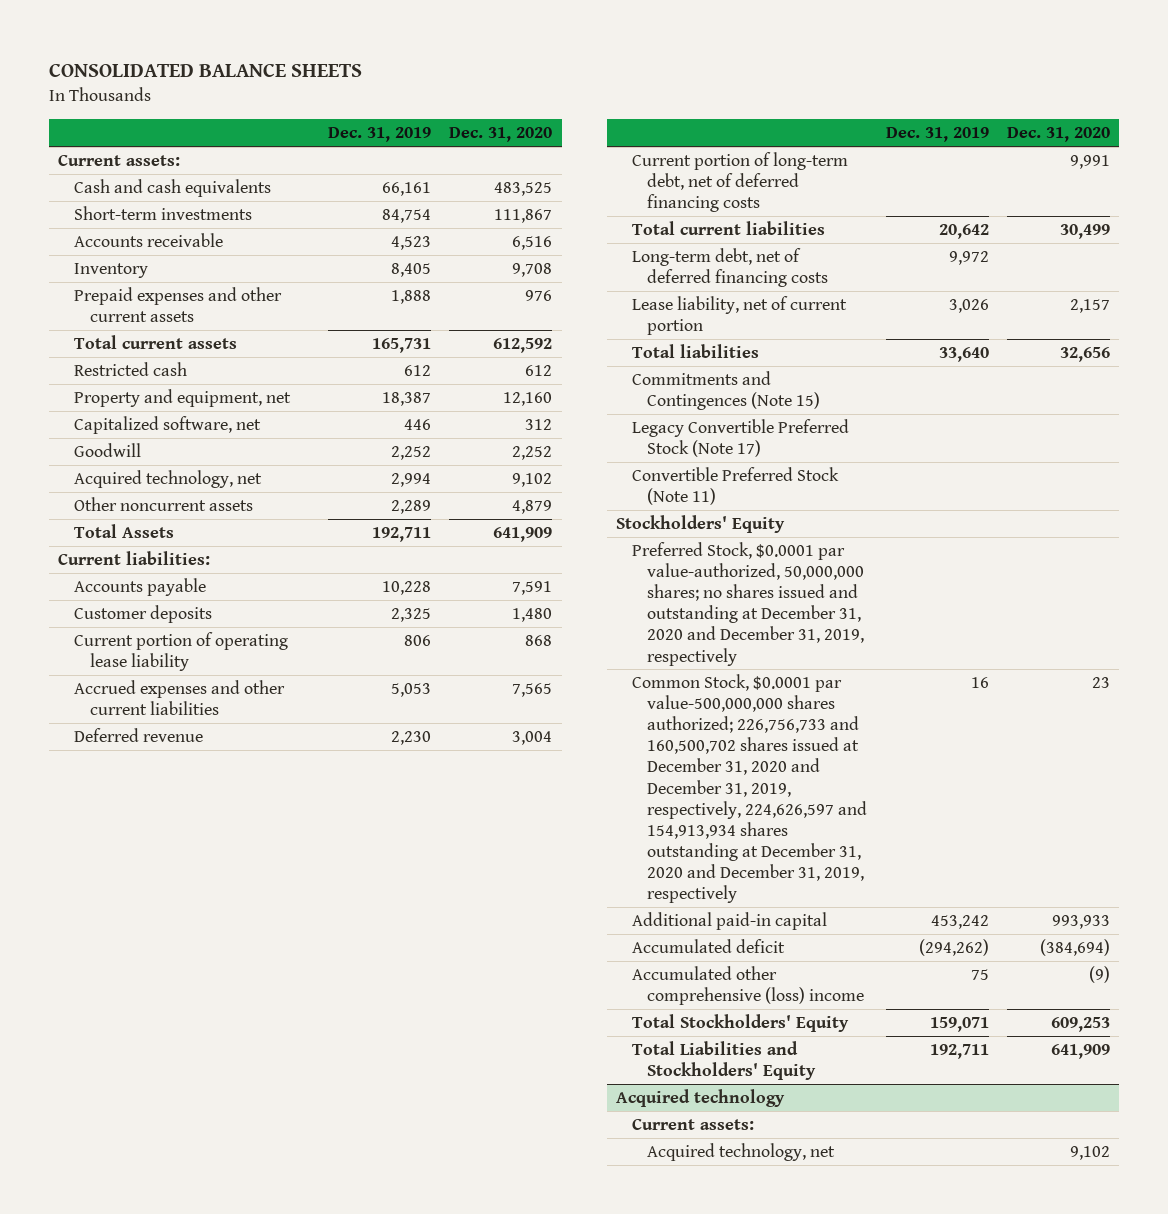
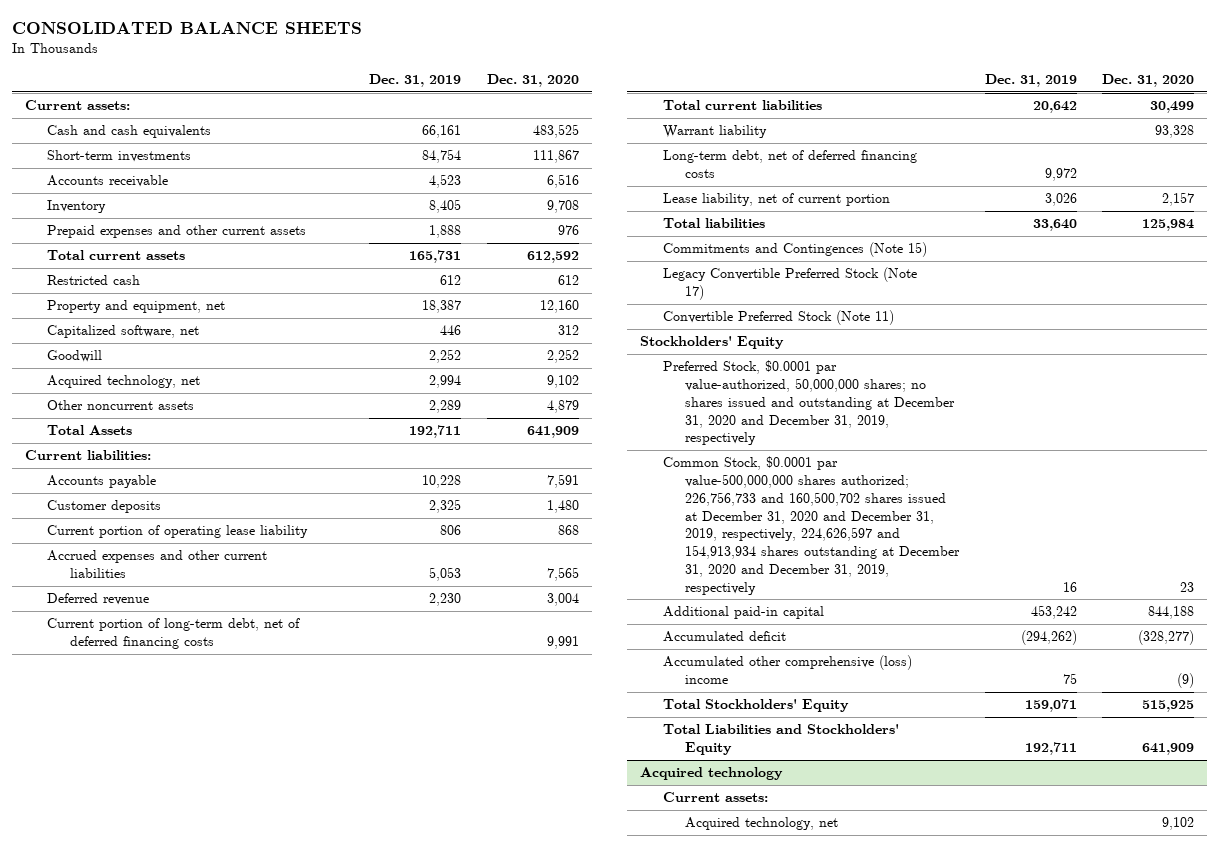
none -> [662,125,767,139] Warrant liability
[1059,346,1110,362] 32,656 -> [1142,219,1195,232] 125,984
[1051,914,1110,929] 993,933 -> [1148,606,1195,620] 844,188
[1039,938,1110,956] (384,694) -> [1138,630,1195,646] (328,277)
[1050,1016,1110,1032] 609,253 -> [1142,700,1195,713] 515,925

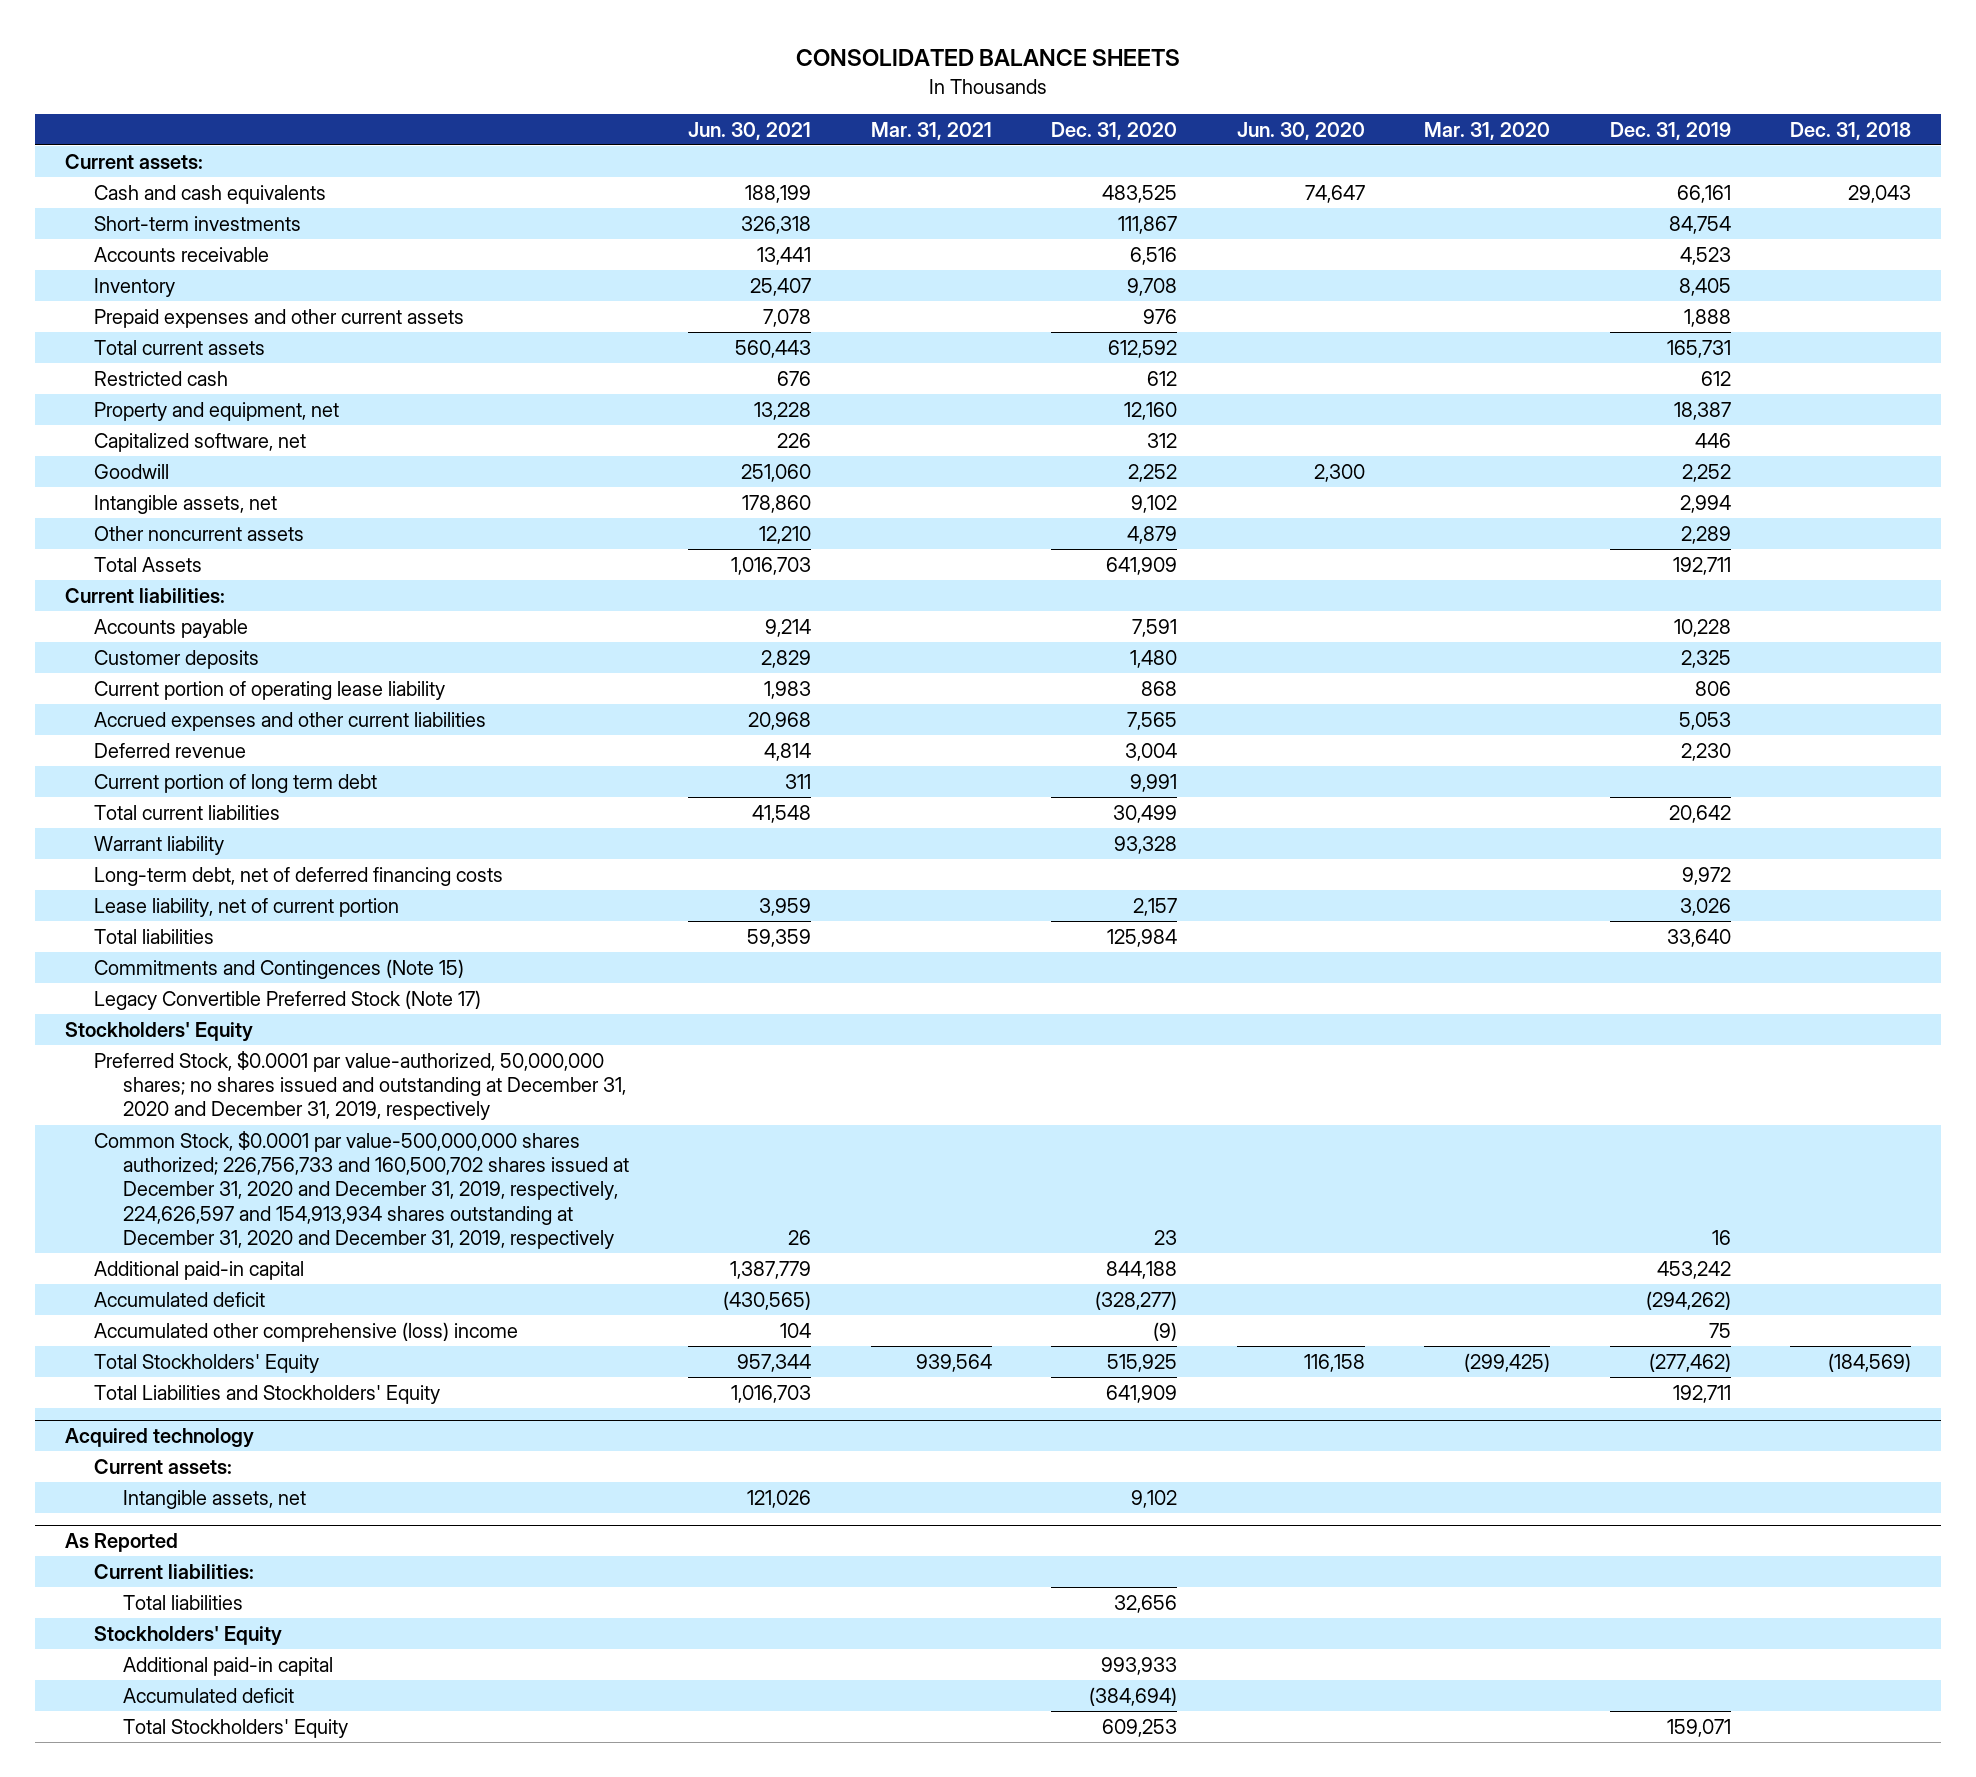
none -> [688,121,812,140] Jun. 30, 2021
none -> [870,121,992,140] Mar. 31, 2021
none -> [1236,121,1365,140] Jun. 30, 2020
none -> [1424,121,1551,140] Mar. 31, 2020
none -> [1790,121,1912,140] Dec. 31, 2018
[47,375,201,389] Acquired technology, net -> [93,494,277,514] Intangible assets, net
[47,618,301,650] Current portion of long-term debt, net of deferred financing costs -> [93,773,377,793] Current portion of long term debt
[662,310,894,326] Convertible Preferred Stock (Note 11) -> none
[1024,699,1077,713] 159,071 -> [1648,1352,1731,1372] (277,462)
[685,817,839,831] Acquired technology, net -> [122,1489,306,1509] Intangible assets, net
none -> [64,1532,178,1552] As Reported
none -> [93,1563,254,1579] Current liabilities:
none -> [122,1594,243,1610] Total liabilities
none -> [93,1625,282,1646] Stockholders' Equity
none -> [122,1656,333,1676] Additional paid-in capital
none -> [122,1687,294,1703] Accumulated deficit
none -> [122,1718,348,1738] Total Stockholders' Equity

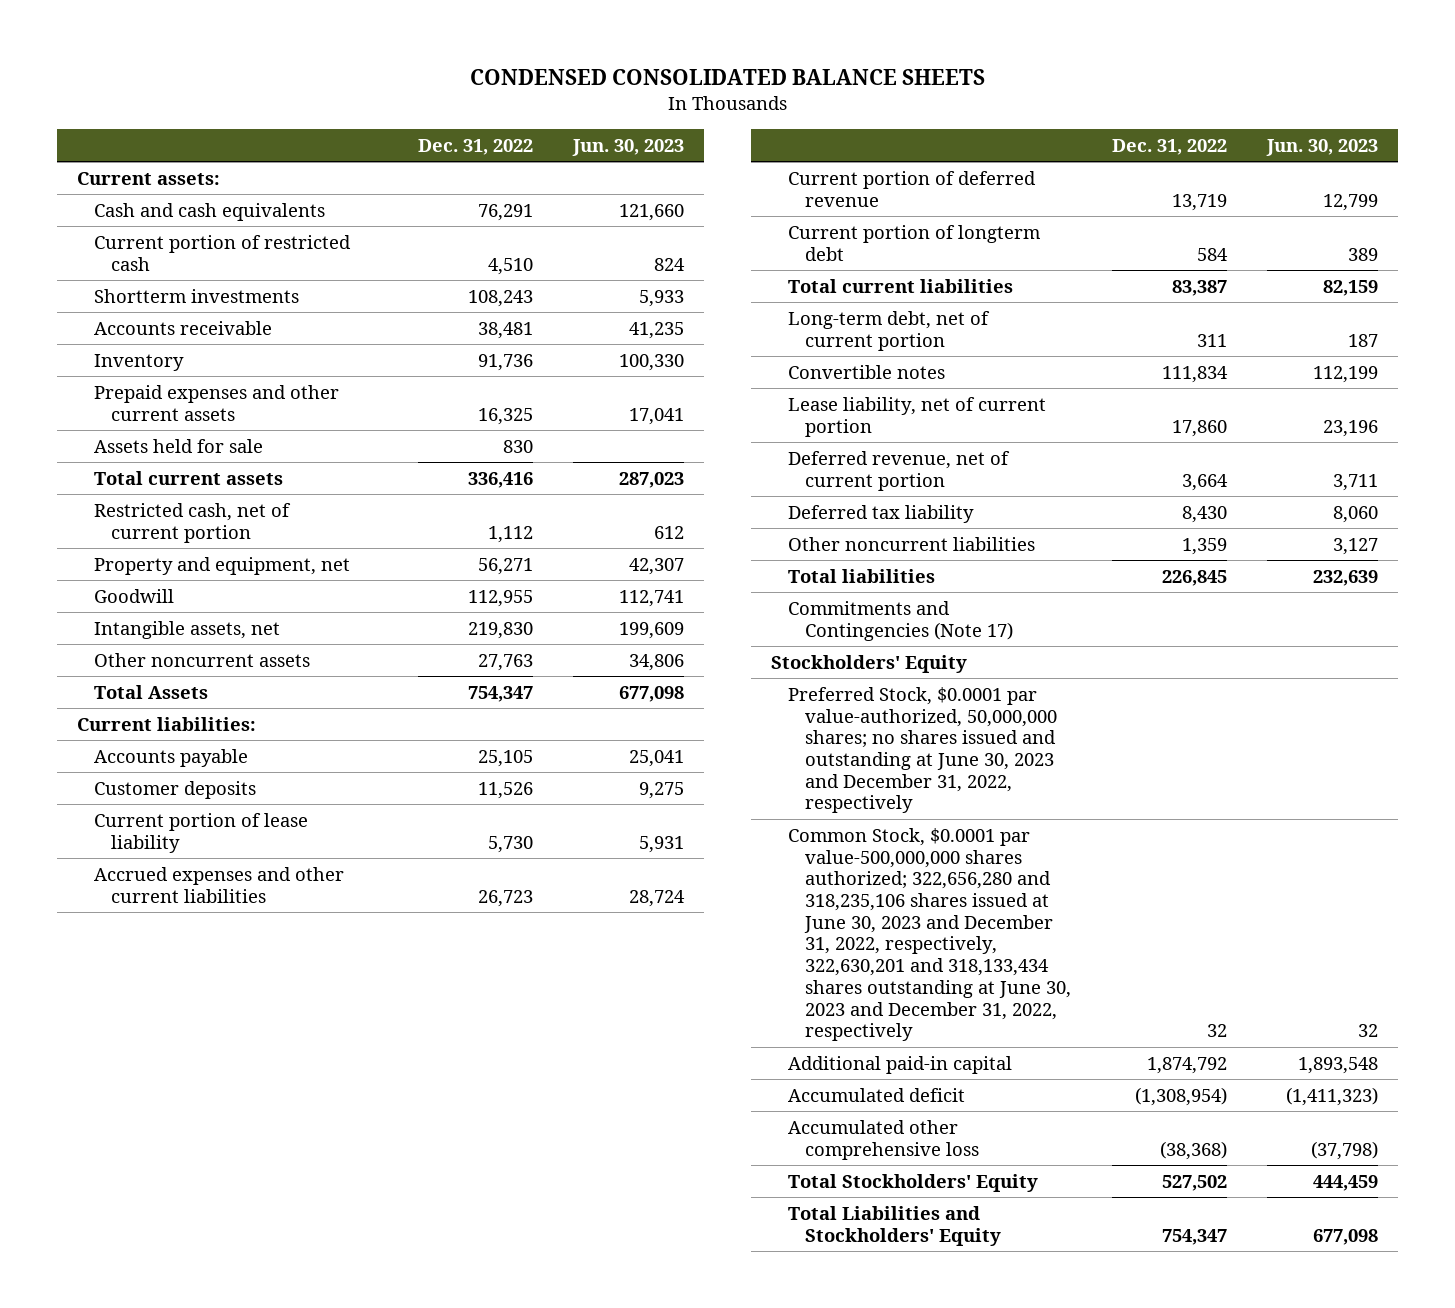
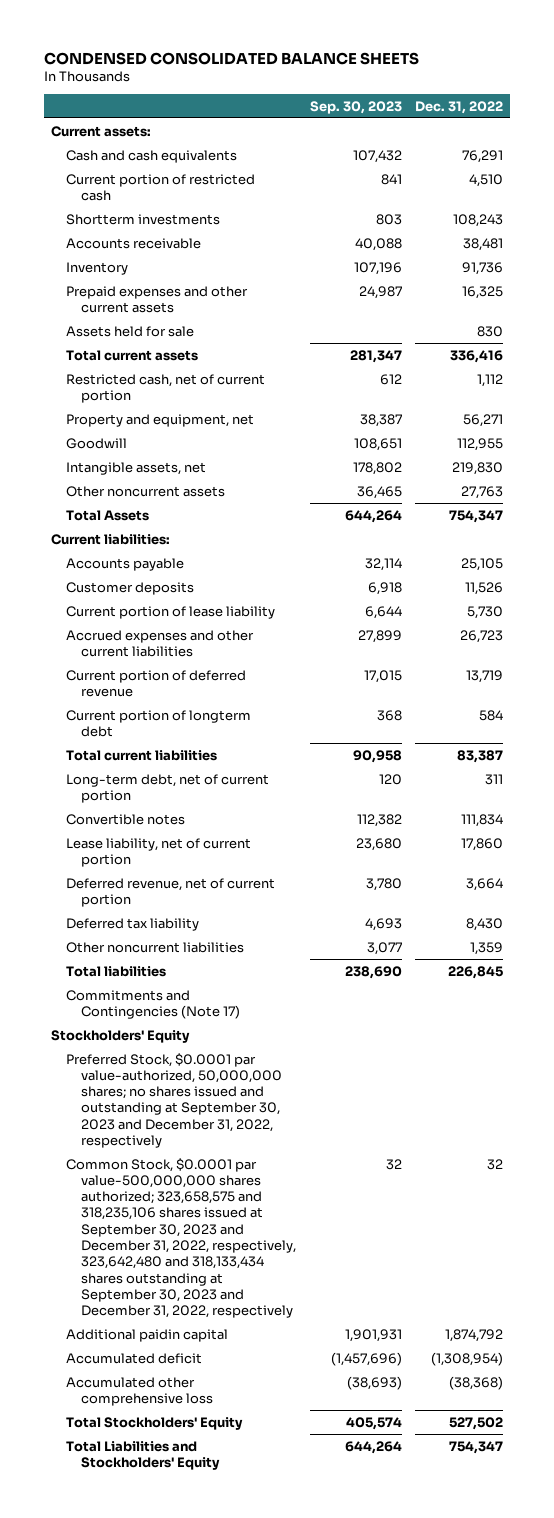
[572,138,685,156] Jun. 30, 2023 -> none
none -> [309,100,402,114] Sep. 30, 2023
[787,686,1058,814] Preferred Stock, $0.0001 par value-authorized, 50,000,000 shares; no shares issued and outstanding at June 30, 2023 and December 31, 2022, respectively -> [65,1052,283,1148] Preferred Stock, $0.0001 par value-authorized, 50,000,000 shares; no shares issued and outstanding at September 30, 2023 and December 31, 2022, respectively
[787,827,1072,1042] Common Stock, $0.0001 par value-500,000,000 shares authorized; 322,656,280 and 318,235,106 shares issued at June 30, 2023 and December 31, 2022, respectively, 322,630,201 and 318,133,434 shares outstanding at June 30, 2023 and December 31, 2022, respectively -> [65,1157,297,1319] Common Stock, $0.0001 par value-500,000,000 shares authorized; 323,658,575 and 318,235,106 shares issued at September 30, 2023 and December 31, 2022, respectively, 323,642,480 and 318,133,434 shares outstanding at September 30, 2023 and December 31, 2022, respectively
[787,1055,1012,1074] Additional paid-in capital -> [65,1328,228,1342] Additional paidin capital

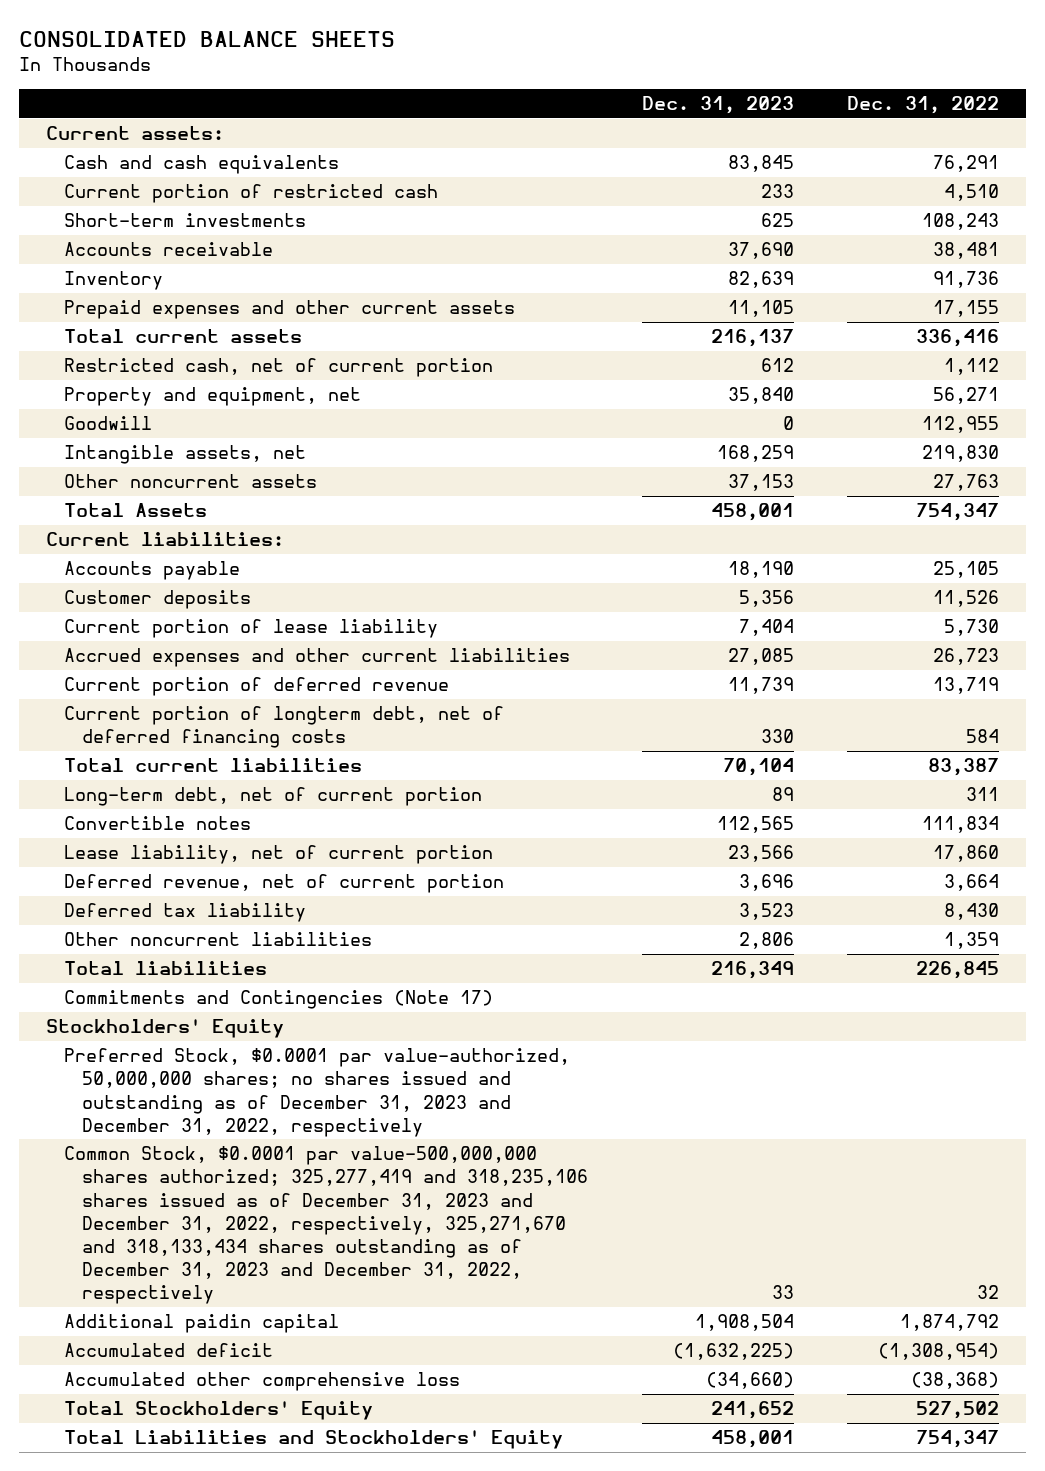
[43,52,419,66] CONDENSED CONSOLIDATED BALANCE SHEETS -> [18,30,395,47] CONSOLIDATED BALANCE SHEETS
[309,100,402,114] Sep. 30, 2023 -> none
none -> [641,96,794,115] Dec. 31, 2023
[65,213,220,225] Shortterm investments -> [63,213,306,228] Short-term investments
[65,325,194,337] Assets held for sale -> none
[462,285,504,299] 16,325 -> [933,300,1000,318] 17,155
[65,709,251,737] Current portion of longterm debt -> [63,706,504,749] Current portion of longterm debt, net of deferred financing costs
[65,1052,283,1148] Preferred Stock, $0.0001 par value-authorized, 50,000,000 shares; no shares issued and outstanding at September 30, 2023 and December 31, 2022, respectively -> [63,1048,570,1137] Preferred Stock, $0.0001 par value-authorized, 50,000,000 shares; no shares issued and outstanding as of December 31, 2023 and December 31, 2022, respectively
[65,1157,297,1319] Common Stock, $0.0001 par value-500,000,000 shares authorized; 323,658,575 and 318,235,106 shares issued at September 30, 2023 and December 31, 2022, respectively, 323,642,480 and 318,133,434 shares outstanding at September 30, 2023 and December 31, 2022, respectively -> [63,1146,589,1305] Common Stock, $0.0001 par value-500,000,000 shares authorized; 325,277,419 and 318,235,106 shares issued as of December 31, 2023 and December 31, 2022, respectively, 325,271,670 and 318,133,434 shares outstanding as of December 31, 2023 and December 31, 2022, respectively

